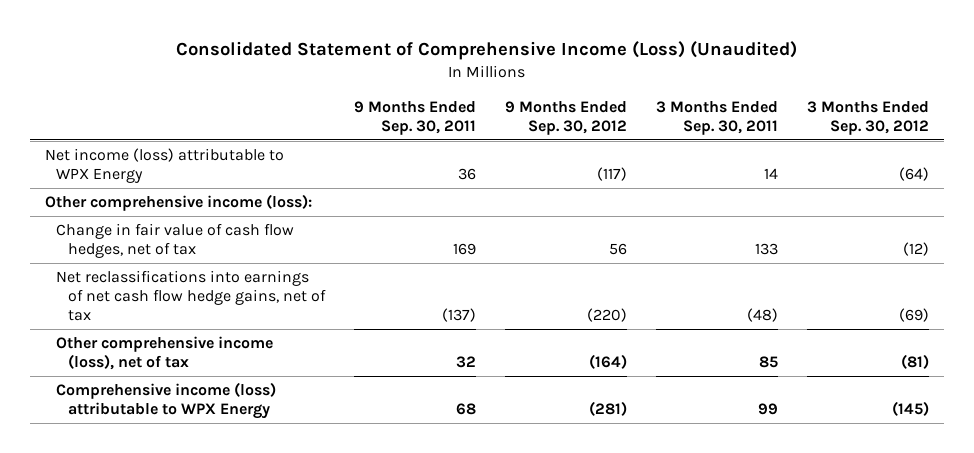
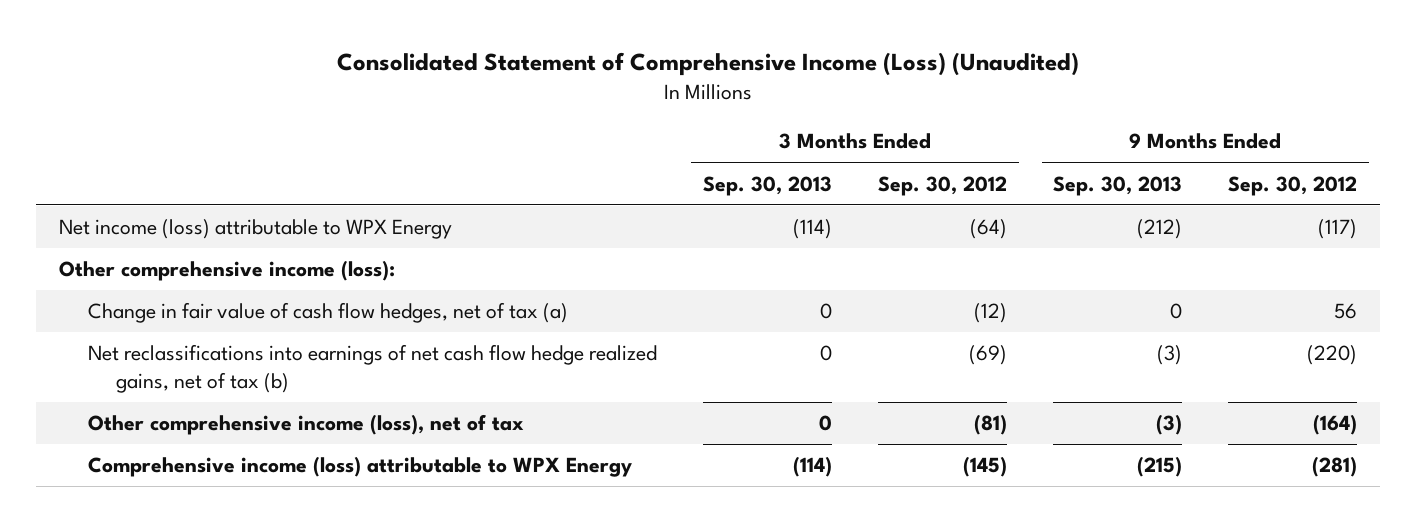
[354,100,477,135] 9 Months Ended Sep. 30, 2011 -> none
[656,100,779,135] 3 Months Ended Sep. 30, 2011 -> none
none -> [702,175,832,196] Sep. 30, 2013
none -> [1053,175,1183,196] Sep. 30, 2013
[56,223,295,258] Change in fair value of cash flow hedges, net of tax -> [87,302,568,324] Change in fair value of cash flow hedges, net of tax (a)
[56,270,326,321] Net reclassifications into earnings of net cash flow hedge gains, net of tax -> [87,344,657,393] Net reclassifications into earnings of net cash flow hedge realized gains, net of tax (b)

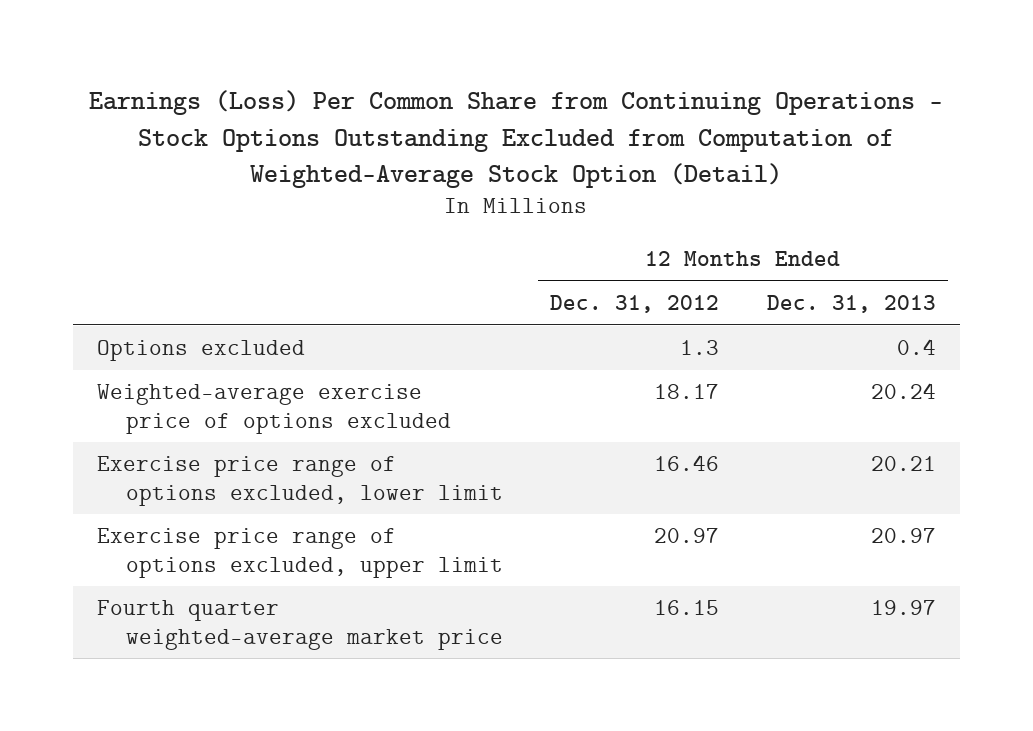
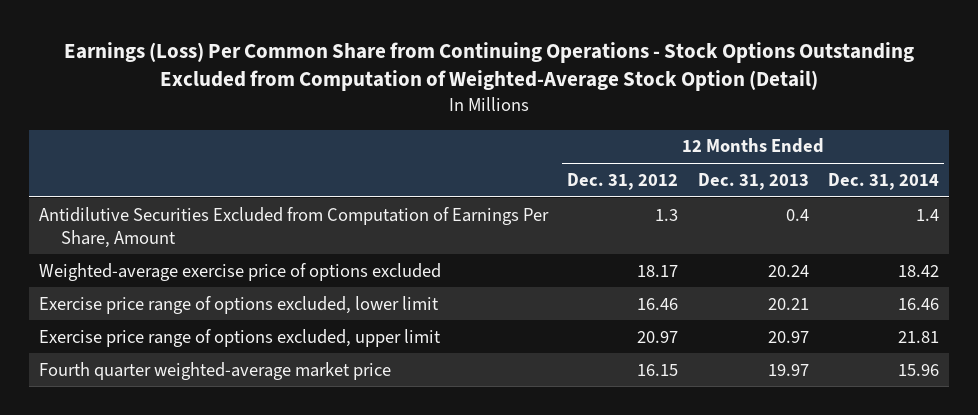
none -> [828,172,940,190] Dec. 31, 2014
[96,340,305,362] Options excluded -> [38,206,549,248] Antidilutive Securities Excluded from Computation of Earnings Per Share, Amount

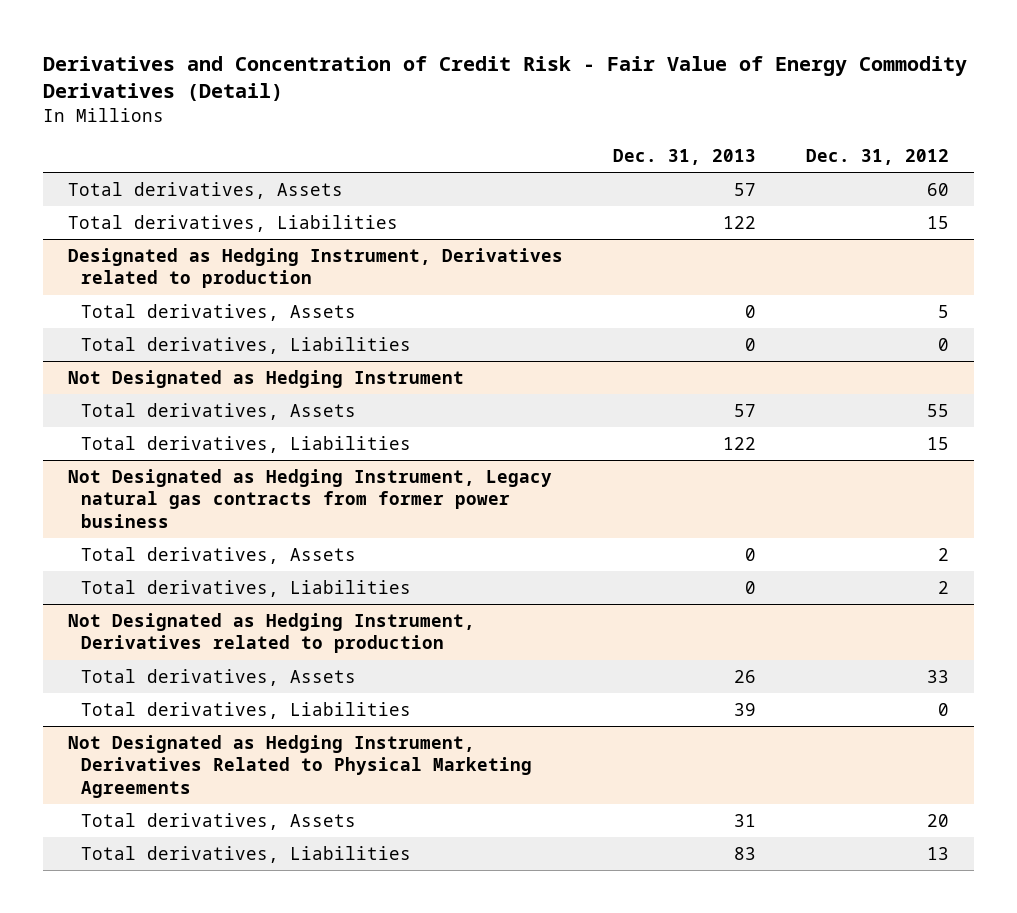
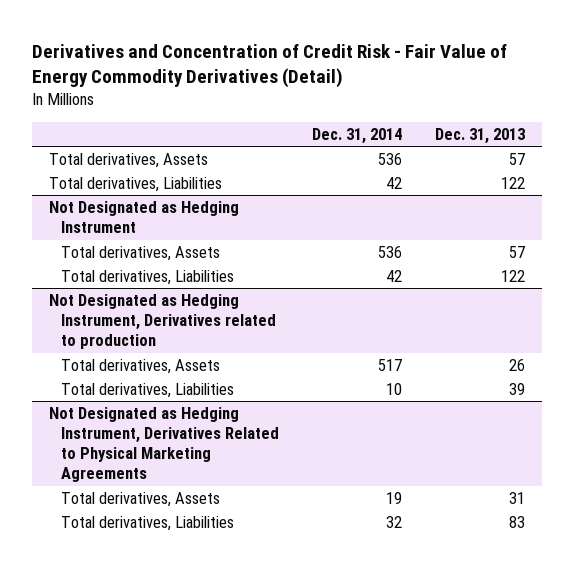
[805,149,949,166] Dec. 31, 2012 -> none
none -> [311,127,402,144] Dec. 31, 2014
[68,247,564,289] Designated as Hedging Instrument, Derivatives related to production -> none
[80,303,356,321] Total derivatives, Assets -> none
[80,336,411,354] Total derivatives, Liabilities -> none
[68,468,553,528] Not Designated as Hedging Instrument, Legacy natural gas contracts from former power business -> none
[80,546,356,564] Total derivatives, Assets -> none
[80,579,411,597] Total derivatives, Liabilities -> none

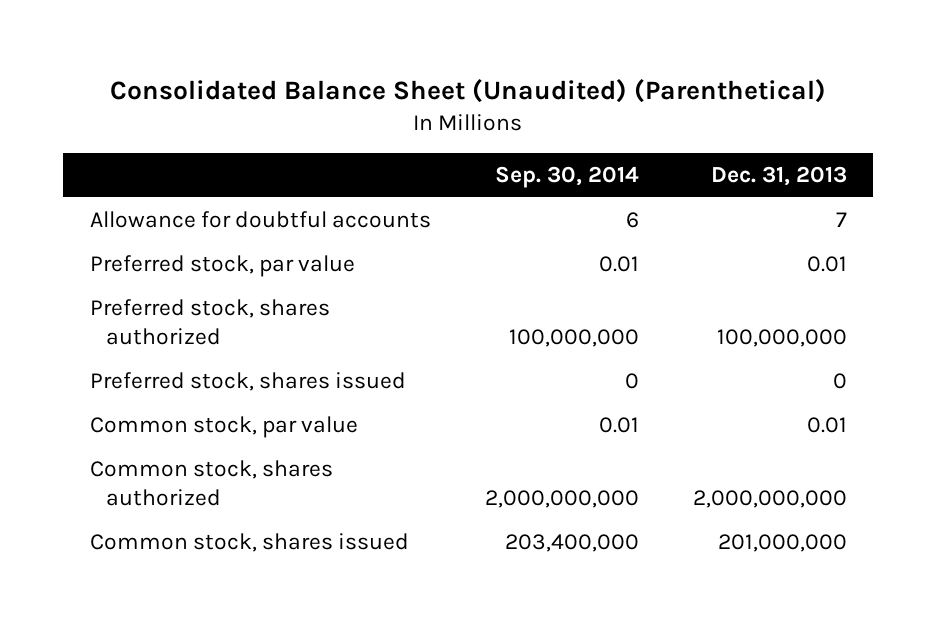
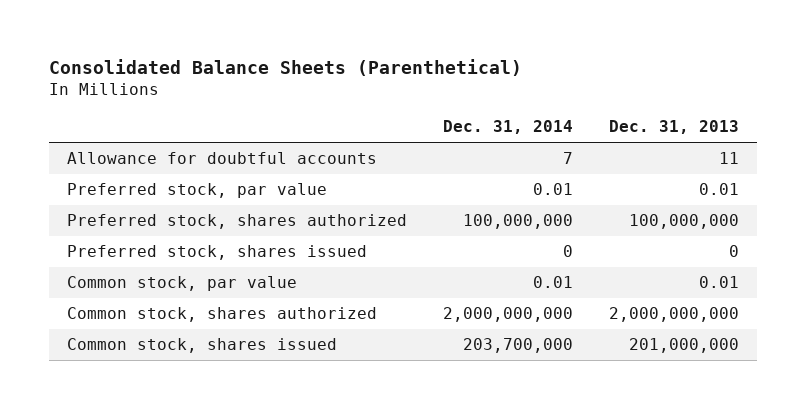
[110,78,827,103] Consolidated Balance Sheet (Unaudited) (Parenthetical) -> [49,58,523,76] Consolidated Balance Sheets (Parenthetical)
[494,165,639,188] Sep. 30, 2014 -> none
none -> [443,120,574,135] Dec. 31, 2014
[835,212,847,228] 7 -> [718,152,739,165] 11

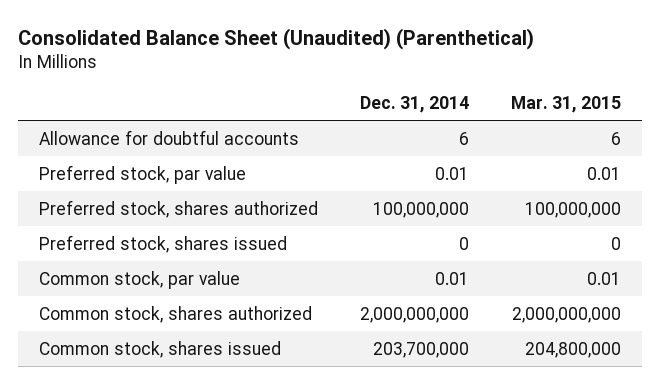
[49,58,523,76] Consolidated Balance Sheets (Parenthetical) -> [17,27,534,50] Consolidated Balance Sheet (Unaudited) (Parenthetical)
[608,120,739,135] Dec. 31, 2013 -> none
none -> [510,96,621,114] Mar. 31, 2015
[563,152,574,165] 7 -> [458,131,469,145] 6

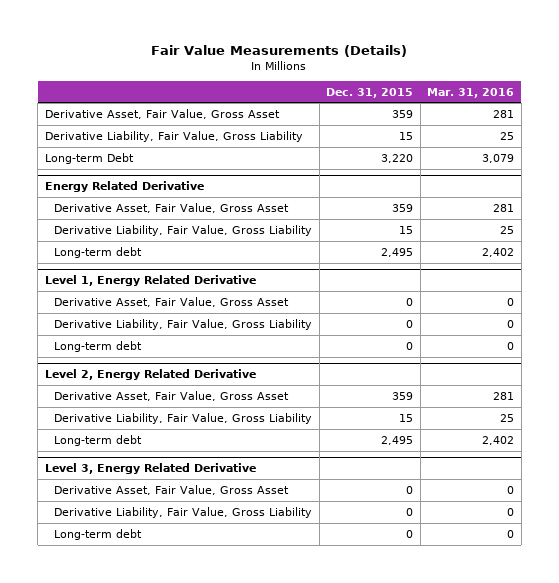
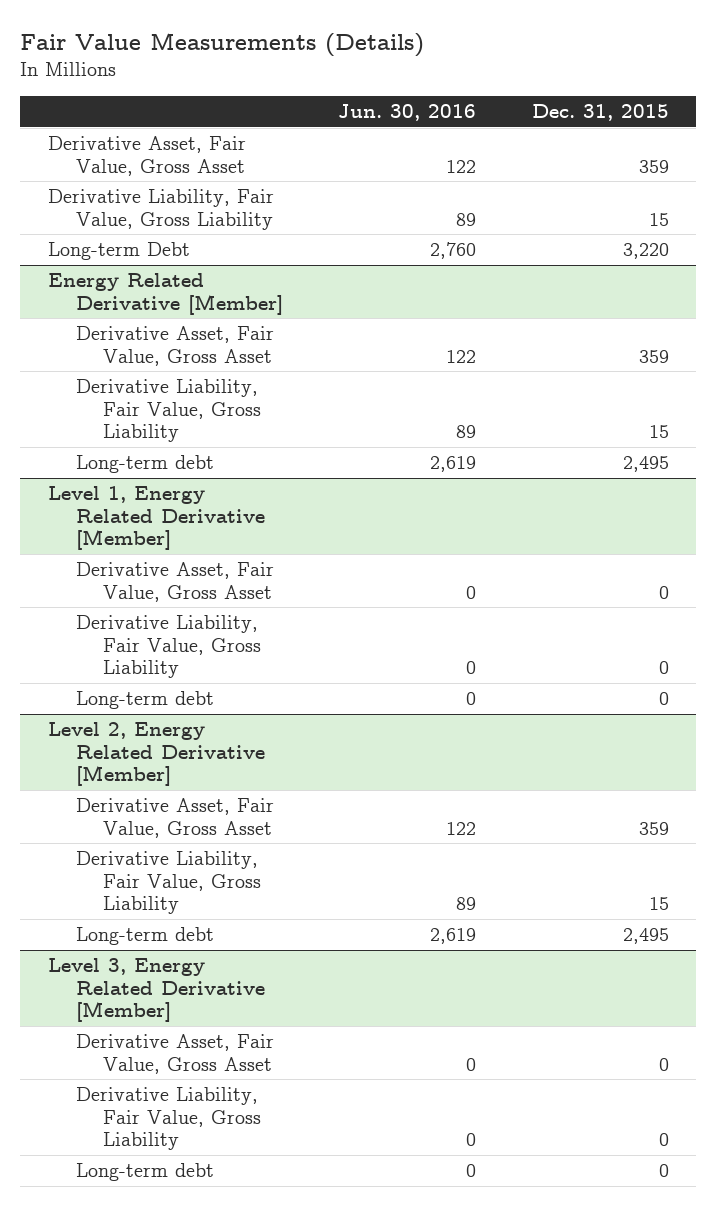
[427,87,515,98] Mar. 31, 2016 -> none
none -> [338,104,477,122] Jun. 30, 2016
[44,181,204,193] Energy Related Derivative -> [47,273,283,315] Energy Related Derivative [Member]
[44,275,256,287] Level 1, Energy Related Derivative -> [47,486,265,550] Level 1, Energy Related Derivative [Member]
[44,369,256,381] Level 2, Energy Related Derivative -> [47,722,265,786] Level 2, Energy Related Derivative [Member]
[44,463,256,475] Level 3, Energy Related Derivative -> [47,958,265,1022] Level 3, Energy Related Derivative [Member]

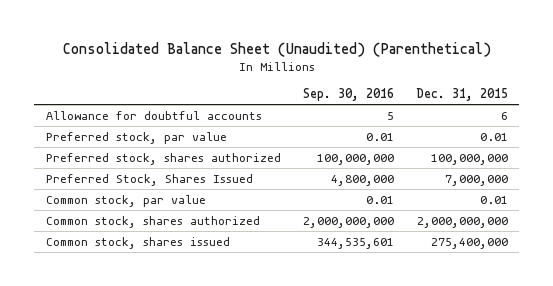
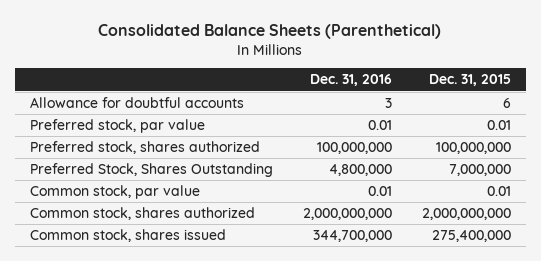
[62,41,491,57] Consolidated Balance Sheet (Unaudited) (Parenthetical) -> [98,24,442,40] Consolidated Balance Sheets (Parenthetical)
[302,88,394,102] Sep. 30, 2016 -> none
none -> [309,74,392,87] Dec. 31, 2016
[45,173,253,186] Preferred Stock, Shares Issued -> [29,163,273,178] Preferred Stock, Shares Outstanding

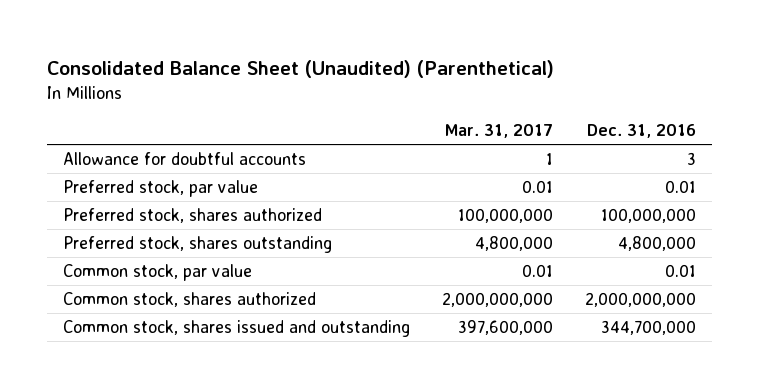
[98,24,442,40] Consolidated Balance Sheets (Parenthetical) -> [47,59,555,78] Consolidated Balance Sheet (Unaudited) (Parenthetical)
[428,74,511,87] Dec. 31, 2015 -> none
none -> [445,124,554,139] Mar. 31, 2017
[29,163,273,178] Preferred Stock, Shares Outstanding -> [63,235,333,253] Preferred stock, shares outstanding
[29,229,226,243] Common stock, shares issued -> [63,319,411,337] Common stock, shares issued and outstanding

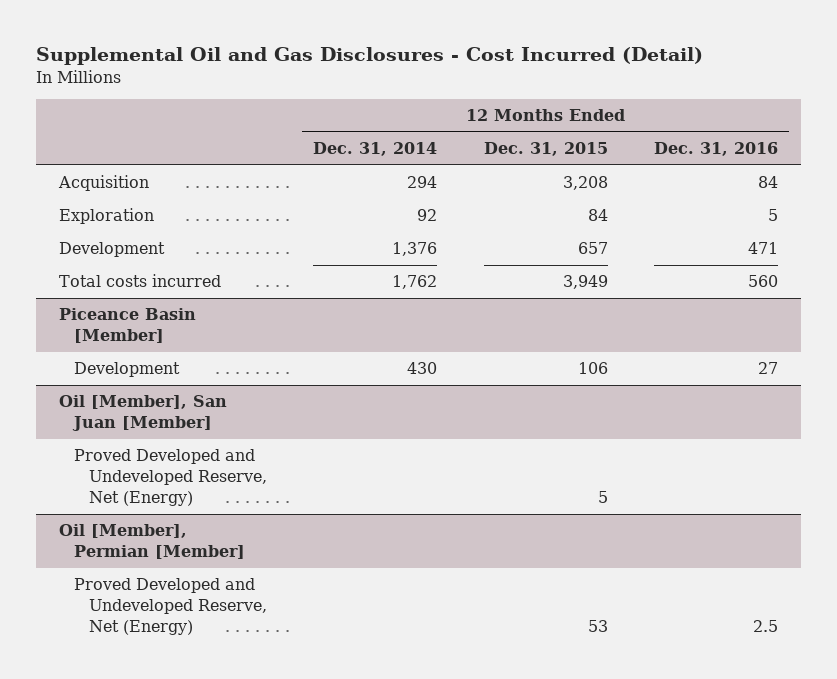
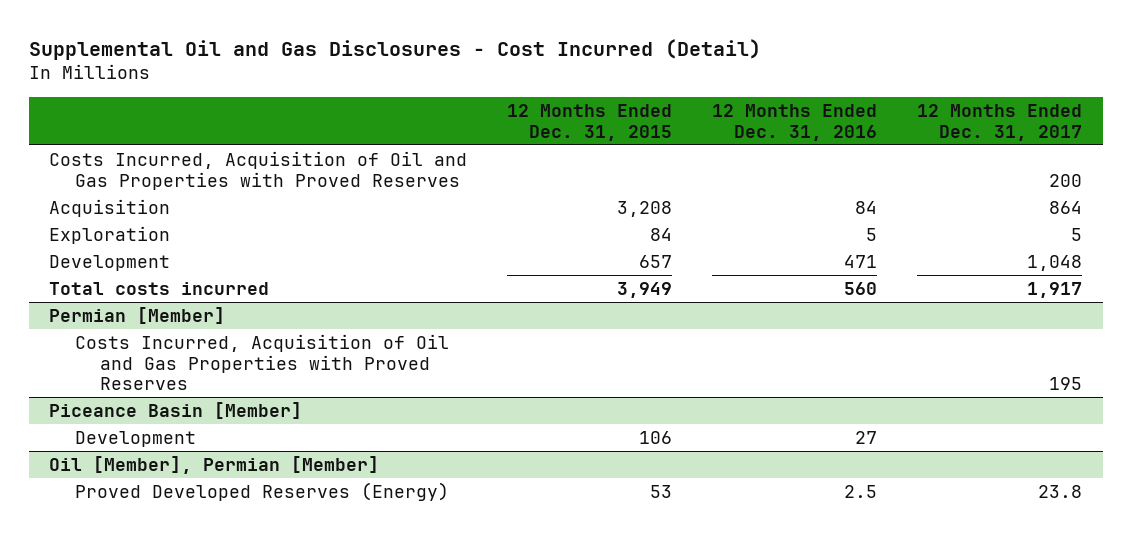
[313,142,438,157] Dec. 31, 2014 -> none
none -> [917,103,1083,141] 12 Months Ended Dec. 31, 2017
none -> [48,150,467,190] Costs Incurred, Acquisition of Oil and Gas Properties with Proved Reserves
none -> [48,306,225,324] Permian [Member]
none -> [74,333,449,391] Costs Incurred, Acquisition of Oil and Gas Properties with Proved Reserves
[59,395,228,432] Oil [Member], San Juan [Member] -> none
[73,449,267,507] Proved Developed and Undeveloped Reserve, Net (Energy) -> none
[73,578,267,636] Proved Developed and Undeveloped Reserve, Net (Energy) -> [74,481,449,501] Proved Developed Reserves (Energy)

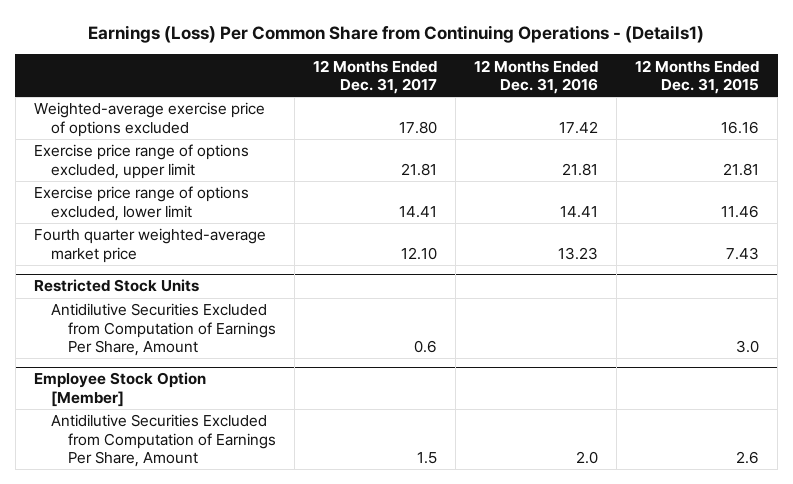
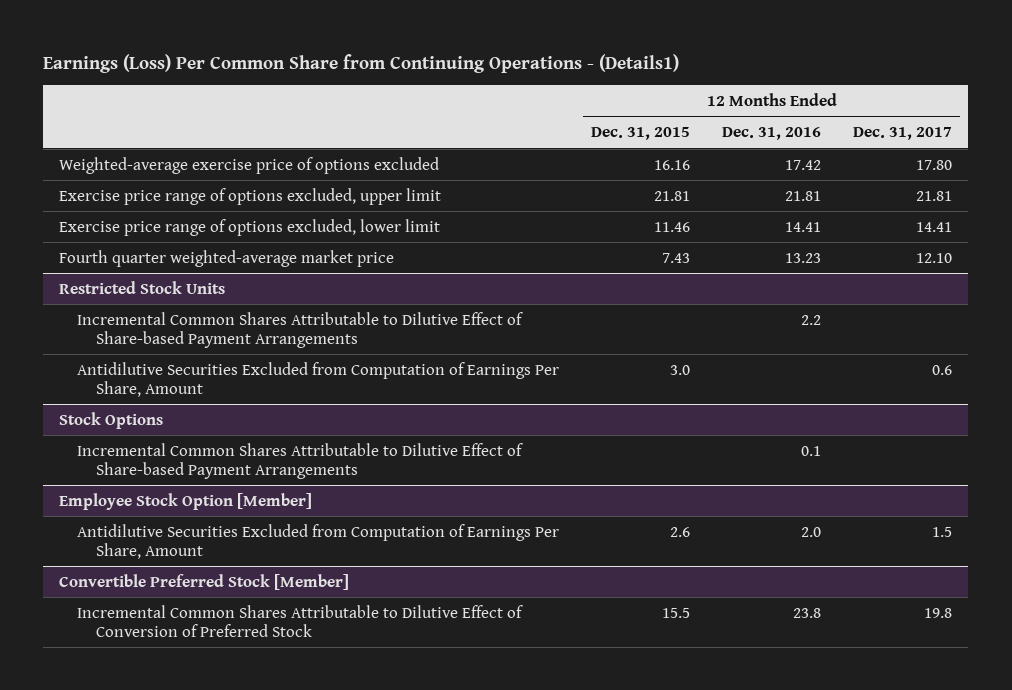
none -> [77,311,524,348] Incremental Common Shares Attributable to Dilutive Effect of Share-based Payment Arrangements
none -> [59,411,164,429] Stock Options
none -> [77,442,524,479] Incremental Common Shares Attributable to Dilutive Effect of Share-based Payment Arrangements
none -> [59,573,350,590] Convertible Preferred Stock [Member]
none -> [77,604,524,637] Incremental Common Shares Attributable to Dilutive Effect of Conversion of Preferred Stock

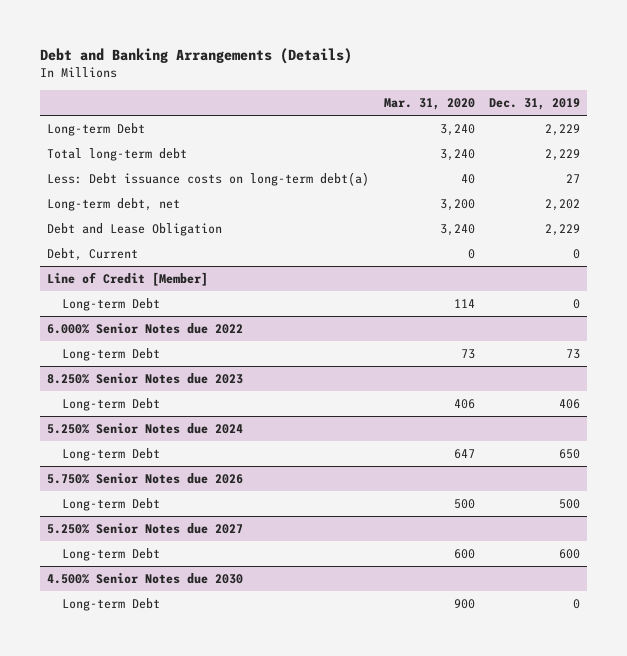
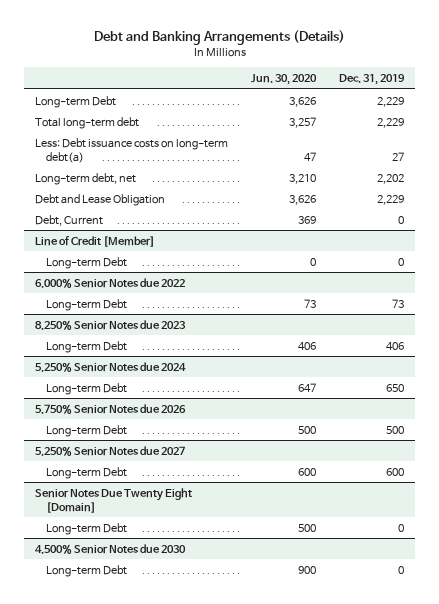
[383,98,475,111] Mar. 31, 2020 -> none
none -> [251,74,318,86] Jun. 30, 2020
none -> [35,487,193,513] Senior Notes Due Twenty Eight [Domain]
none -> [46,522,128,535] Long-term Debt

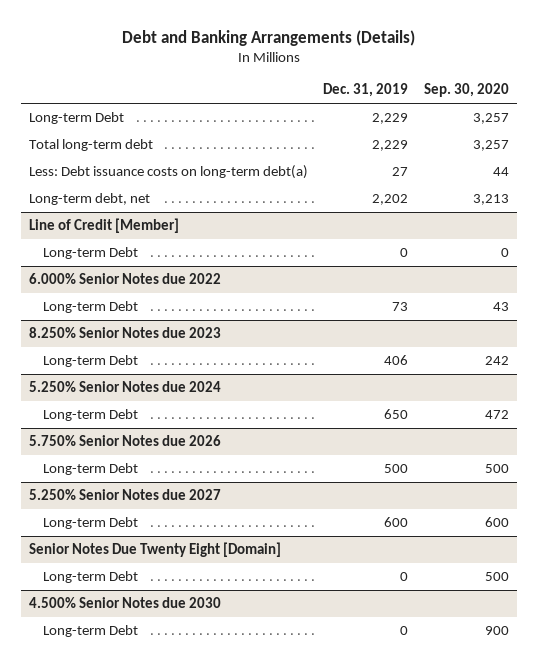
[251,74,318,86] Jun. 30, 2020 -> none
none -> [423,83,509,98] Sep. 30, 2020
[35,193,166,206] Debt and Lease Obligation -> none
[35,214,104,226] Debt, Current -> none

